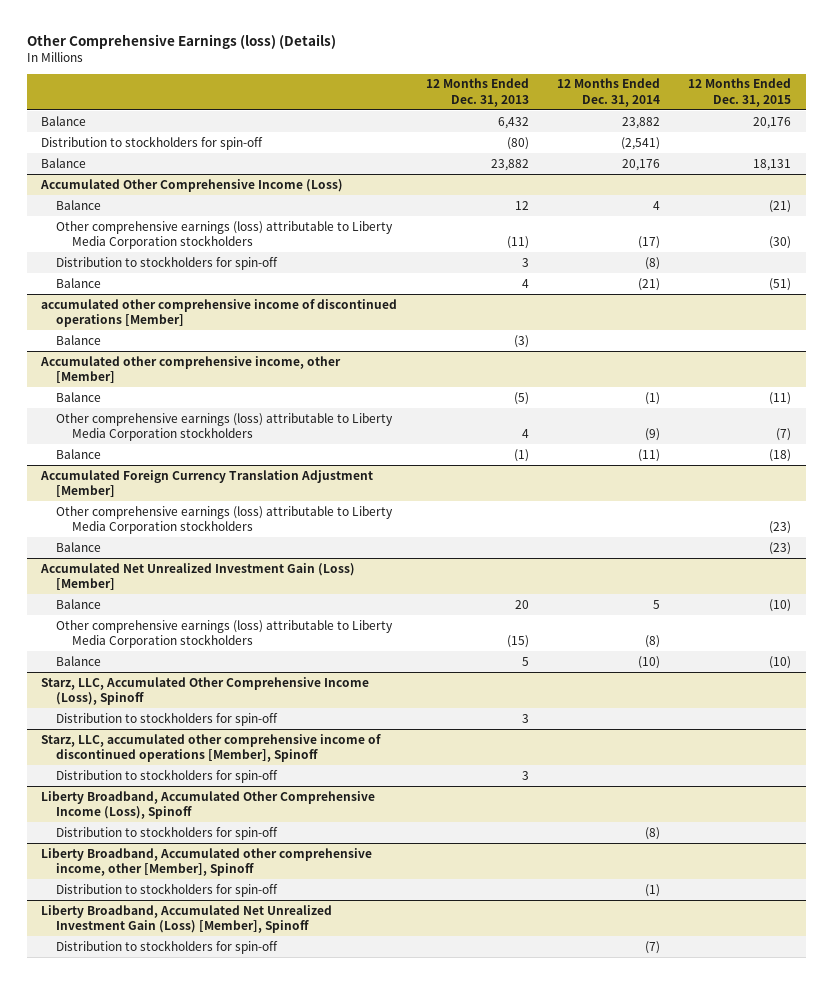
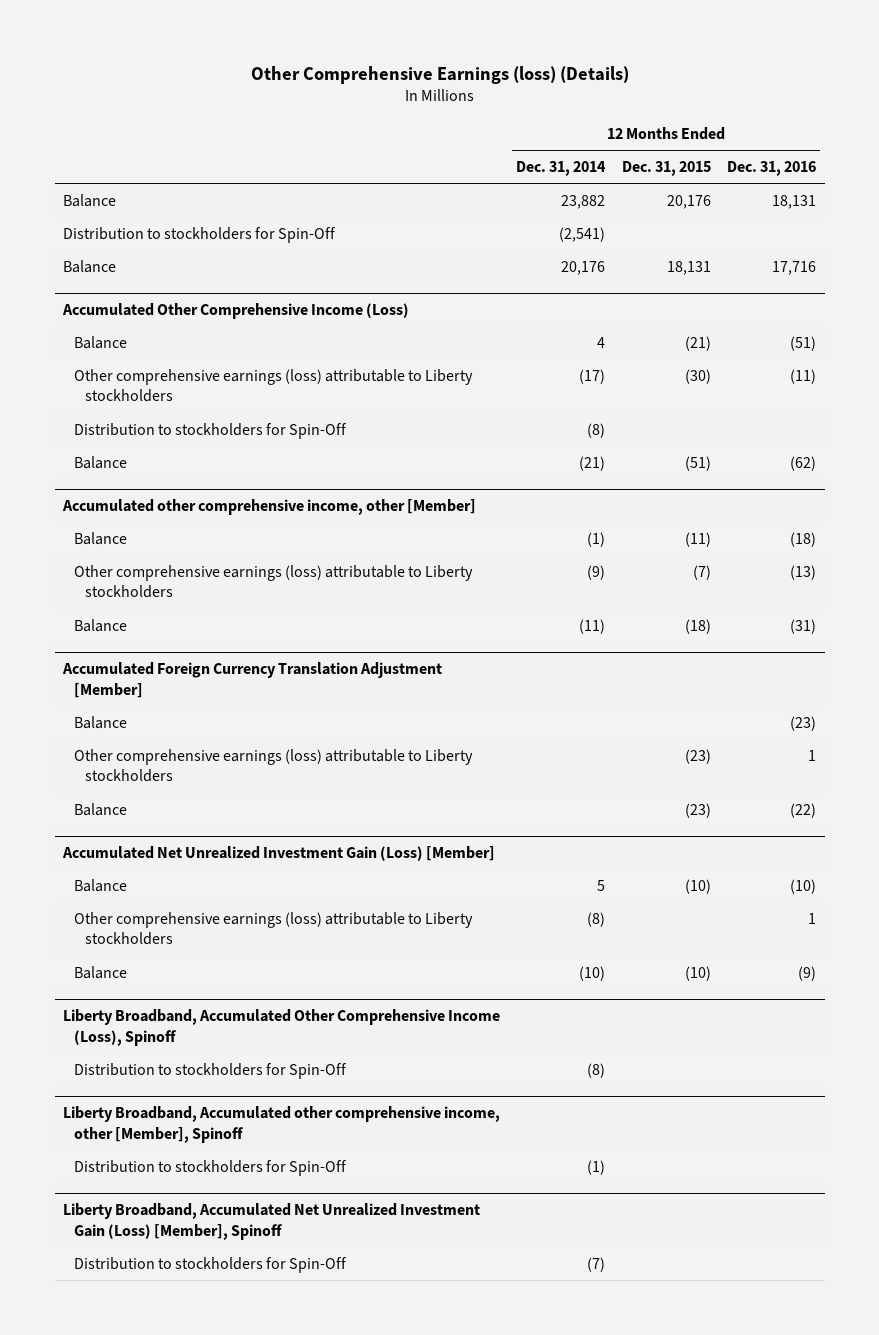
[425,78,529,107] 12 Months Ended Dec. 31, 2013 -> none
none -> [727,160,817,176] Dec. 31, 2016
[41,135,264,150] Distribution to stockholders for spin-off -> [62,226,336,243] Distribution to stockholders for Spin-Off
[56,220,394,249] Other comprehensive earnings (loss) attributable to Liberty Media Corporation stockholders -> [74,368,474,403] Other comprehensive earnings (loss) attributable to Liberty stockholders
[56,255,279,270] Distribution to stockholders for spin-off -> [74,422,348,439] Distribution to stockholders for Spin-Off
[41,298,398,327] accumulated other comprehensive income of discontinued operations [Member] -> none
[56,334,102,345] Balance -> none
[56,412,394,441] Other comprehensive earnings (loss) attributable to Liberty Media Corporation stockholders -> [74,564,474,599] Other comprehensive earnings (loss) attributable to Liberty stockholders
none -> [74,715,128,729] Balance
[56,505,394,534] Other comprehensive earnings (loss) attributable to Liberty Media Corporation stockholders -> [74,748,474,783] Other comprehensive earnings (loss) attributable to Liberty stockholders
[56,619,394,648] Other comprehensive earnings (loss) attributable to Liberty Media Corporation stockholders -> [74,911,474,946] Other comprehensive earnings (loss) attributable to Liberty stockholders
[41,676,370,705] Starz, LLC, Accumulated Other Comprehensive Income (Loss), Spinoff -> none
[56,711,279,726] Distribution to stockholders for spin-off -> none
[41,733,382,762] Starz, LLC, accumulated other comprehensive income of discontinued operations [Member], Spinoff -> none
[56,768,279,783] Distribution to stockholders for spin-off -> none
[56,825,279,840] Distribution to stockholders for spin-off -> [74,1062,348,1079] Distribution to stockholders for Spin-Off
[56,882,279,897] Distribution to stockholders for spin-off -> [74,1159,348,1176] Distribution to stockholders for Spin-Off
[56,939,279,954] Distribution to stockholders for spin-off -> [74,1256,348,1273] Distribution to stockholders for Spin-Off

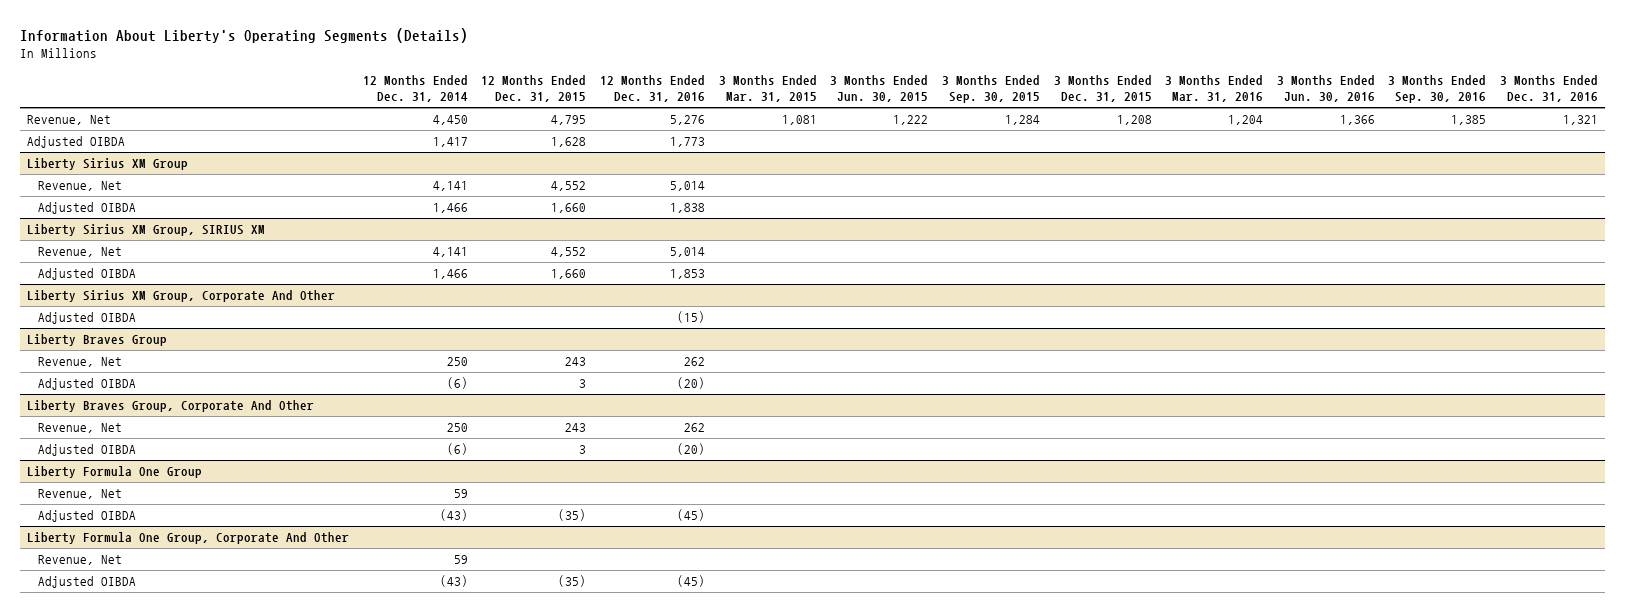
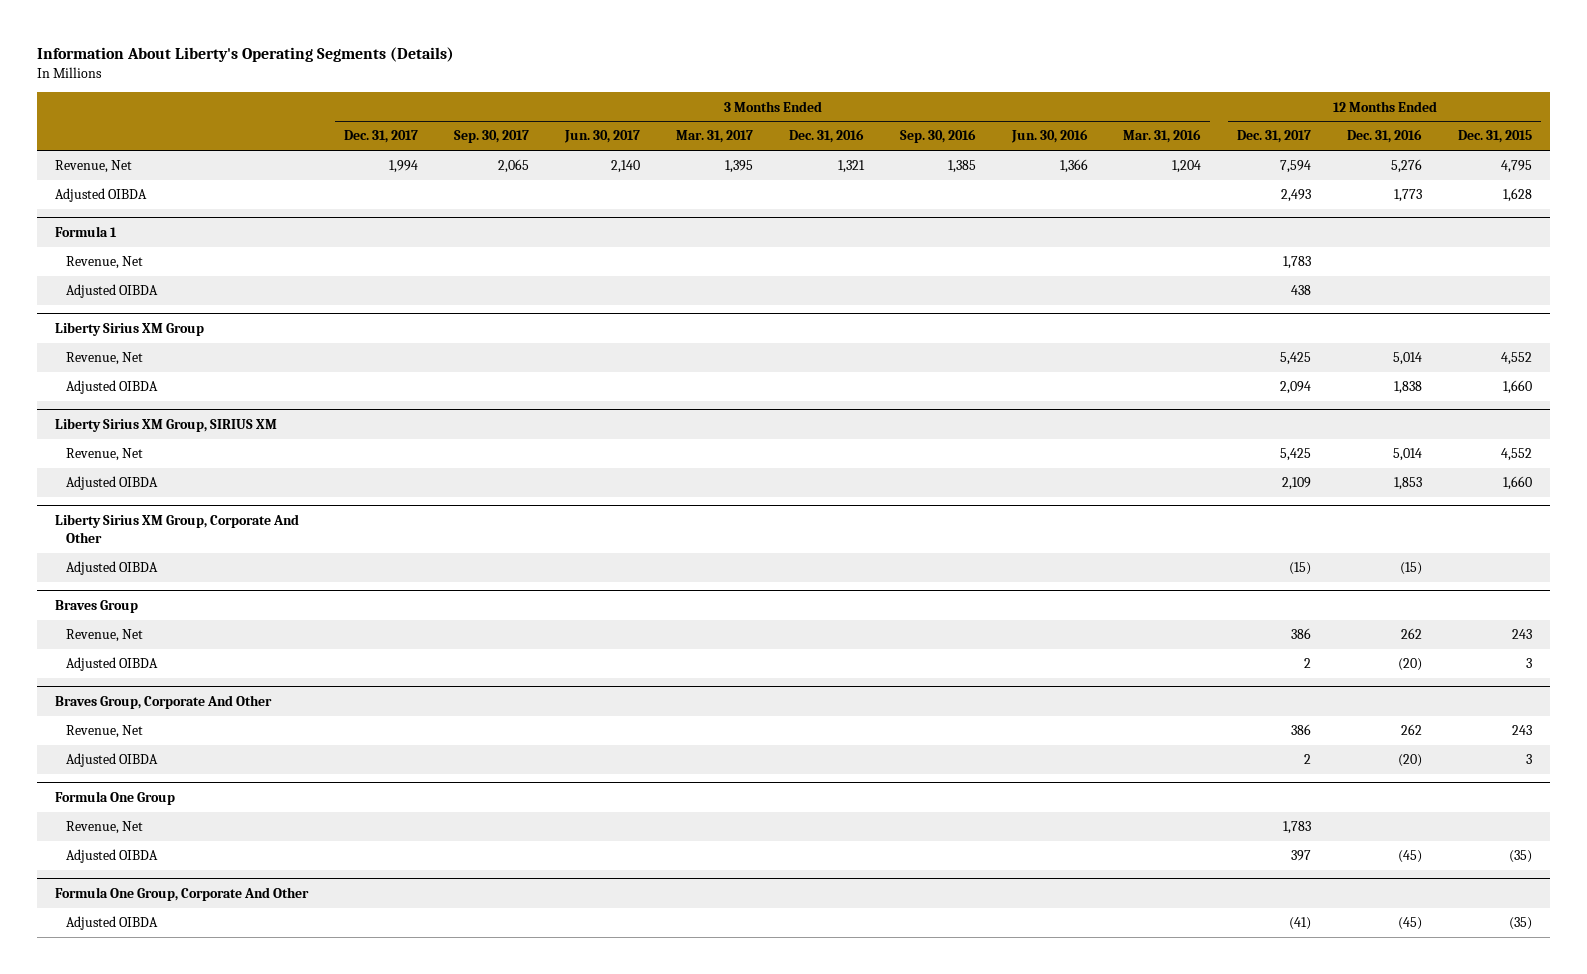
[362,75,468,103] 12 Months Ended Dec. 31, 2014 -> none
[718,75,817,103] 3 Months Ended Mar. 31, 2015 -> none
[830,75,929,103] 3 Months Ended Jun. 30, 2015 -> none
[941,75,1040,104] 3 Months Ended Sep. 30, 2015 -> none
[1053,75,1152,103] 3 Months Ended Dec. 31, 2015 -> none
none -> [344,130,419,144] Dec. 31, 2017
none -> [454,130,530,144] Sep. 30, 2017
none -> [563,130,640,144] Jun. 30, 2017
none -> [675,130,753,144] Mar. 31, 2017
none -> [1237,130,1312,144] Dec. 31, 2017
none -> [55,226,118,238] Formula 1
none -> [65,256,143,270] Revenue, Net
none -> [65,284,158,299] Adjusted OIBDA
[27,334,168,347] Liberty Braves Group -> [55,600,139,614] Braves Group
[27,400,315,413] Liberty Braves Group, Corporate And Other -> [55,695,273,710] Braves Group, Corporate And Other
[27,466,203,479] Liberty Formula One Group -> [55,791,176,806] Formula One Group
[38,555,123,566] Revenue, Net -> none
[27,532,350,545] Liberty Formula One Group, Corporate And Other -> [55,887,310,902] Formula One Group, Corporate And Other

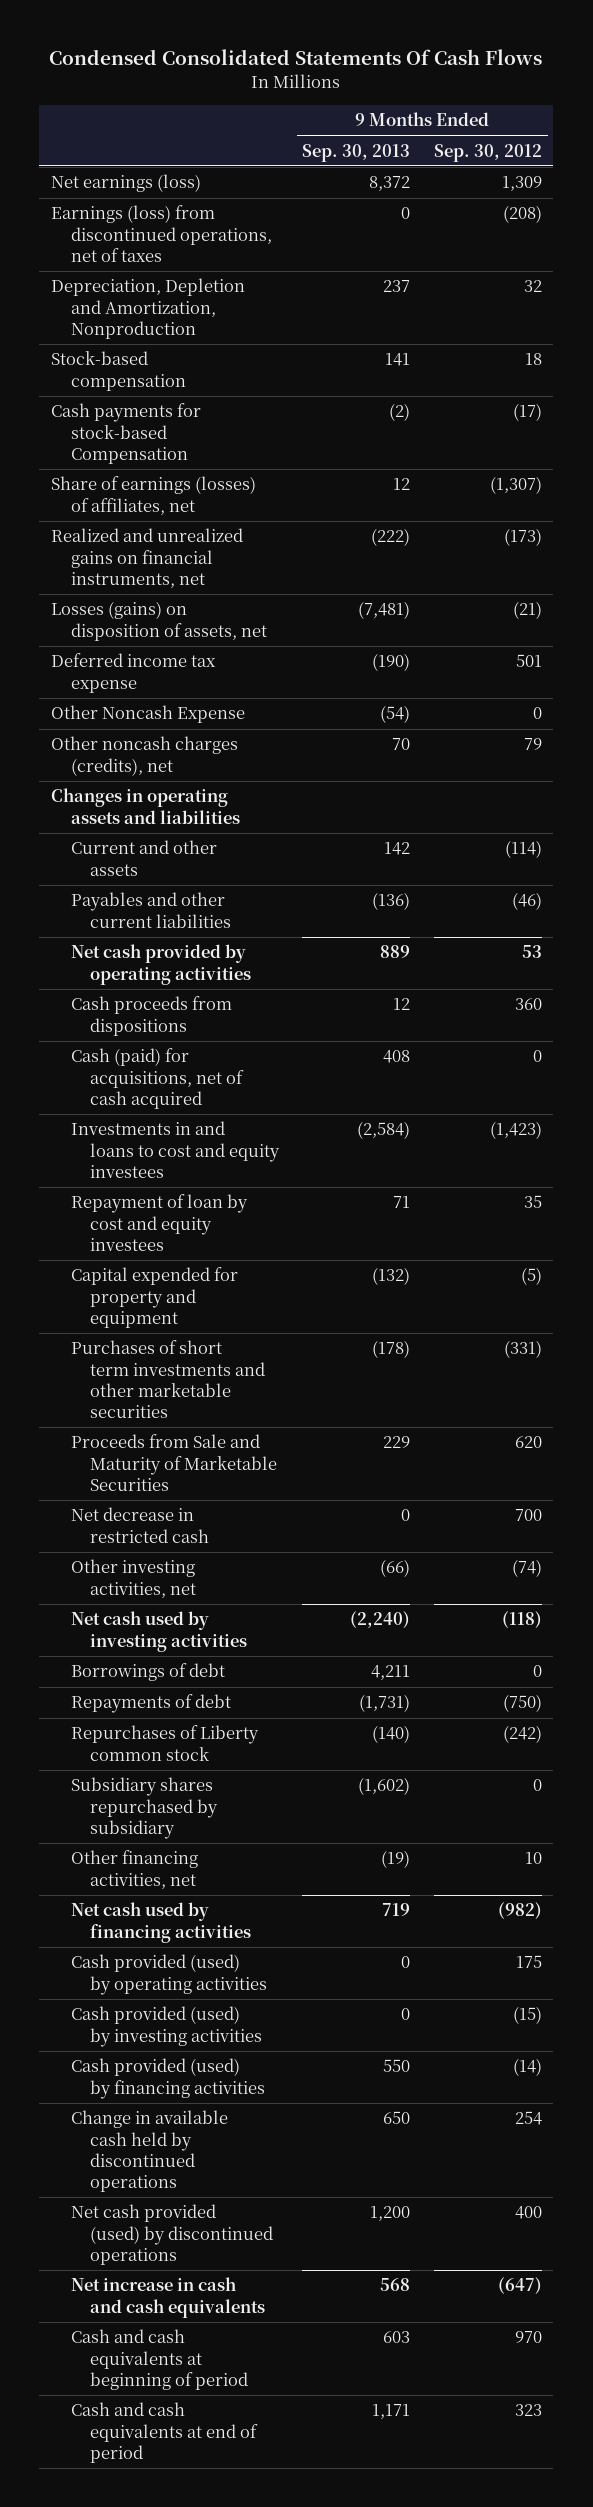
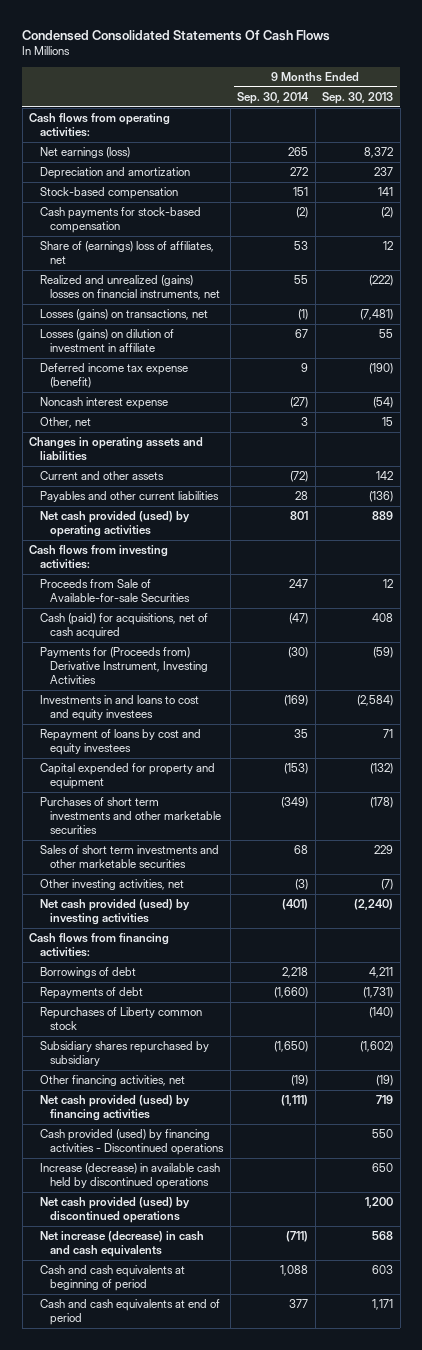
[433,143,542,162] Sep. 30, 2012 -> none
none -> [237,91,310,104] Sep. 30, 2014
none -> [29,113,171,138] Cash flows from operating activities:
[50,205,272,262] Earnings (loss) from discontinued operations, net of taxes -> none
[50,278,245,339] Depreciation, Depletion and Amortization, Nonproduction -> [39,167,190,180] Depreciation and amortization
[50,403,201,464] Cash payments for stock-based Compensation -> [39,207,201,234] Cash payments for stock-based compensation
[50,476,256,515] Share of earnings (losses) of affiliates, net -> [39,241,214,265] Share of (earnings) loss of affiliates, net
[50,528,243,588] Realized and unrealized gains on financial instruments, net -> [39,275,221,301] Realized and unrealized (gains) losses on financial instruments, net
[50,601,267,641] Losses (gains) on disposition of assets, net -> [39,309,208,321] Losses (gains) on transactions, net
none -> [39,329,174,353] Losses (gains) on dilution of investment in affiliate
[50,653,216,693] Deferred income tax expense -> [39,363,188,389] Deferred income tax expense (benefit)
[50,705,245,724] Other Noncash Expense -> [39,397,168,410] Noncash interest expense
[50,736,238,776] Other noncash charges (credits), net -> [39,417,91,429] Other, net
[392,738,411,751] 70 -> [382,417,394,427] 15
[70,996,232,1036] Cash proceeds from dispositions -> none
[70,944,252,985] Net cash provided by operating activities -> [39,511,190,538] Net cash provided (used) by operating activities
none -> [29,545,169,570] Cash flows from investing activities:
none -> [39,579,191,603] Proceeds from Sale of Available-for-sale Securities
none -> [39,647,209,685] Payments for (Proceeds from) Derivative Instrument, Investing Activities
[70,1194,248,1251] Repayment of loan by cost and equity investees -> [39,729,201,756] Repayment of loans by cost and equity investees
[70,1507,210,1543] Net decrease in restricted cash -> none
[70,1434,278,1491] Proceeds from Sale and Maturity of Marketable Securities -> [39,845,219,869] Sales of short term investments and other marketable securities
[380,1559,411,1578] (66) -> [381,879,394,891] (7)
[70,1611,248,1652] Net cash used by investing activities -> [39,899,190,926] Net cash provided (used) by investing activities
none -> [29,933,170,958] Cash flows from financing activities:
[70,1954,268,1995] Cash provided (used) by operating activities -> none
[70,2006,263,2047] Cash provided (used) by investing activities -> none
[70,1902,252,1943] Net cash used by financing activities -> [39,1095,190,1122] Net cash provided (used) by financing activities
[70,2058,266,2099] Cash provided (used) by financing activities -> [39,1129,225,1156] Cash provided (used) by financing activities - Discontinued operations
[70,2110,228,2193] Change in available cash held by discontinued operations -> [39,1163,220,1190] Increase (decrease) in available cash held by discontinued operations
[70,2277,266,2318] Net increase in cash and cash equivalents -> [39,1231,204,1258] Net increase (decrease) in cash and cash equivalents

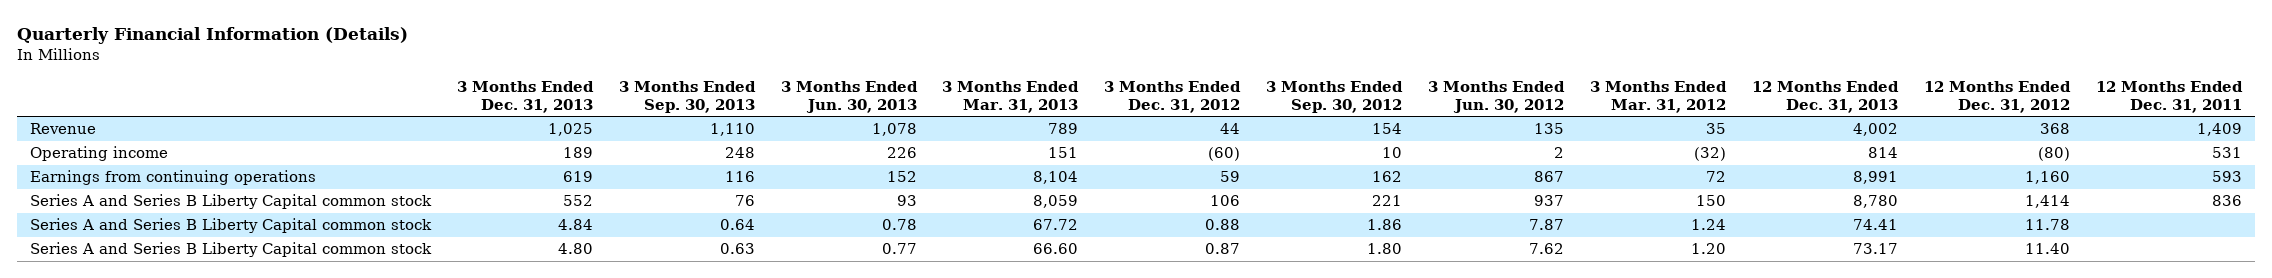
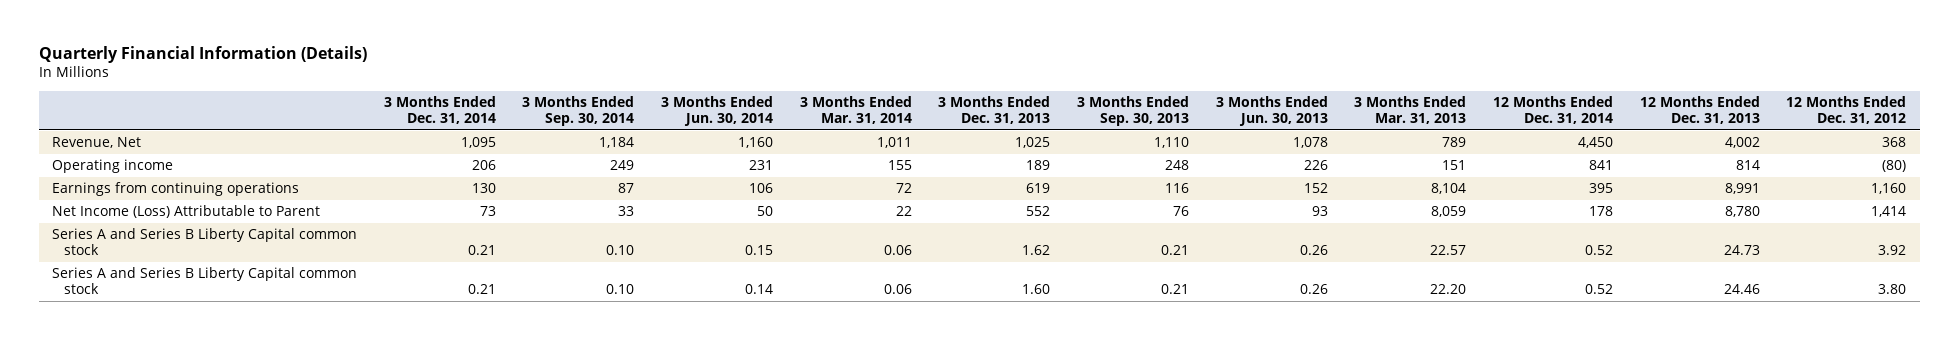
[1104,80,1242,113] 3 Months Ended Dec. 31, 2012 -> none
[1266,80,1404,113] 3 Months Ended Sep. 30, 2012 -> none
[1428,80,1566,113] 3 Months Ended Jun. 30, 2012 -> none
[1589,80,1727,113] 3 Months Ended Mar. 31, 2012 -> none
[2095,80,2243,113] 12 Months Ended Dec. 31, 2011 -> none
none -> [383,96,496,124] 3 Months Ended Dec. 31, 2014
none -> [522,96,635,126] 3 Months Ended Sep. 30, 2014
none -> [660,96,773,126] 3 Months Ended Jun. 30, 2014
none -> [799,96,912,124] 3 Months Ended Mar. 31, 2014
none -> [1492,96,1613,124] 12 Months Ended Dec. 31, 2014
[29,123,96,135] Revenue -> [51,137,141,149] Revenue, Net
[29,242,432,258] Series A and Series B Liberty Capital common stock -> none
none -> [51,205,320,219] Net Income (Loss) Attributable to Parent
[562,195,593,207] 552 -> [1022,245,1051,256] 1.62
[734,195,755,207] 76 -> [1160,245,1189,256] 0.21
[896,195,917,207] 93 -> [1299,245,1328,256] 0.26
[1033,195,1079,209] 8,059 -> [1430,245,1467,256] 22.57
[1852,195,1898,209] 8,780 -> [1723,245,1760,256] 24.73
[2024,195,2070,209] 1,414 -> [1878,245,1907,256] 3.92
[557,219,593,231] 4.84 -> [1022,284,1051,295] 1.60
[719,219,755,231] 0.64 -> [1160,284,1189,295] 0.21
[881,219,917,231] 0.78 -> [1299,284,1328,295] 0.26
[1033,219,1079,231] 67.72 -> [1430,284,1467,295] 22.20
[1852,219,1898,231] 74.41 -> [1723,284,1760,295] 24.46
[2024,219,2070,231] 11.78 -> [1878,284,1907,295] 3.80

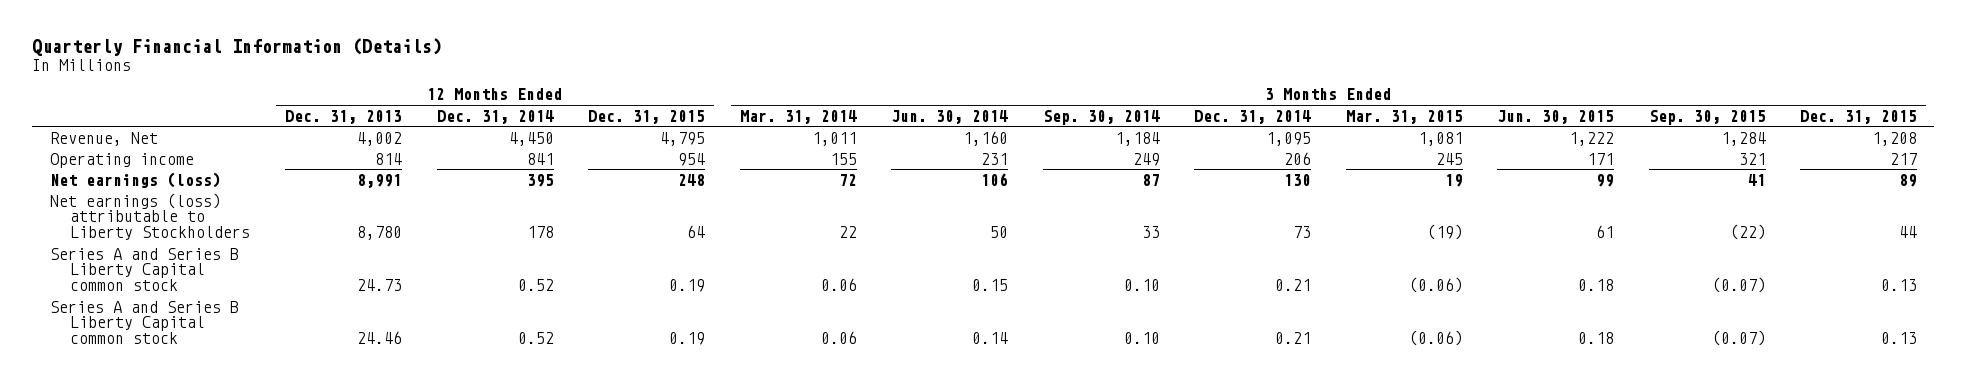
[938,96,1051,124] 3 Months Ended Dec. 31, 2013 -> none
[1076,96,1189,126] 3 Months Ended Sep. 30, 2013 -> none
[1215,96,1328,126] 3 Months Ended Jun. 30, 2013 -> none
[1354,96,1467,124] 3 Months Ended Mar. 31, 2013 -> none
[1786,96,1907,124] 12 Months Ended Dec. 31, 2012 -> none
none -> [588,109,706,124] Dec. 31, 2015
none -> [1345,109,1463,124] Mar. 31, 2015
none -> [1497,109,1615,124] Jun. 30, 2015
none -> [1648,109,1766,125] Sep. 30, 2015
none -> [1800,109,1918,124] Dec. 31, 2015
[51,182,299,197] Earnings from continuing operations -> [49,171,221,188] Net earnings (loss)
[51,205,320,219] Net Income (Loss) Attributable to Parent -> [49,192,251,241] Net earnings (loss) attributable to Liberty Stockholders

